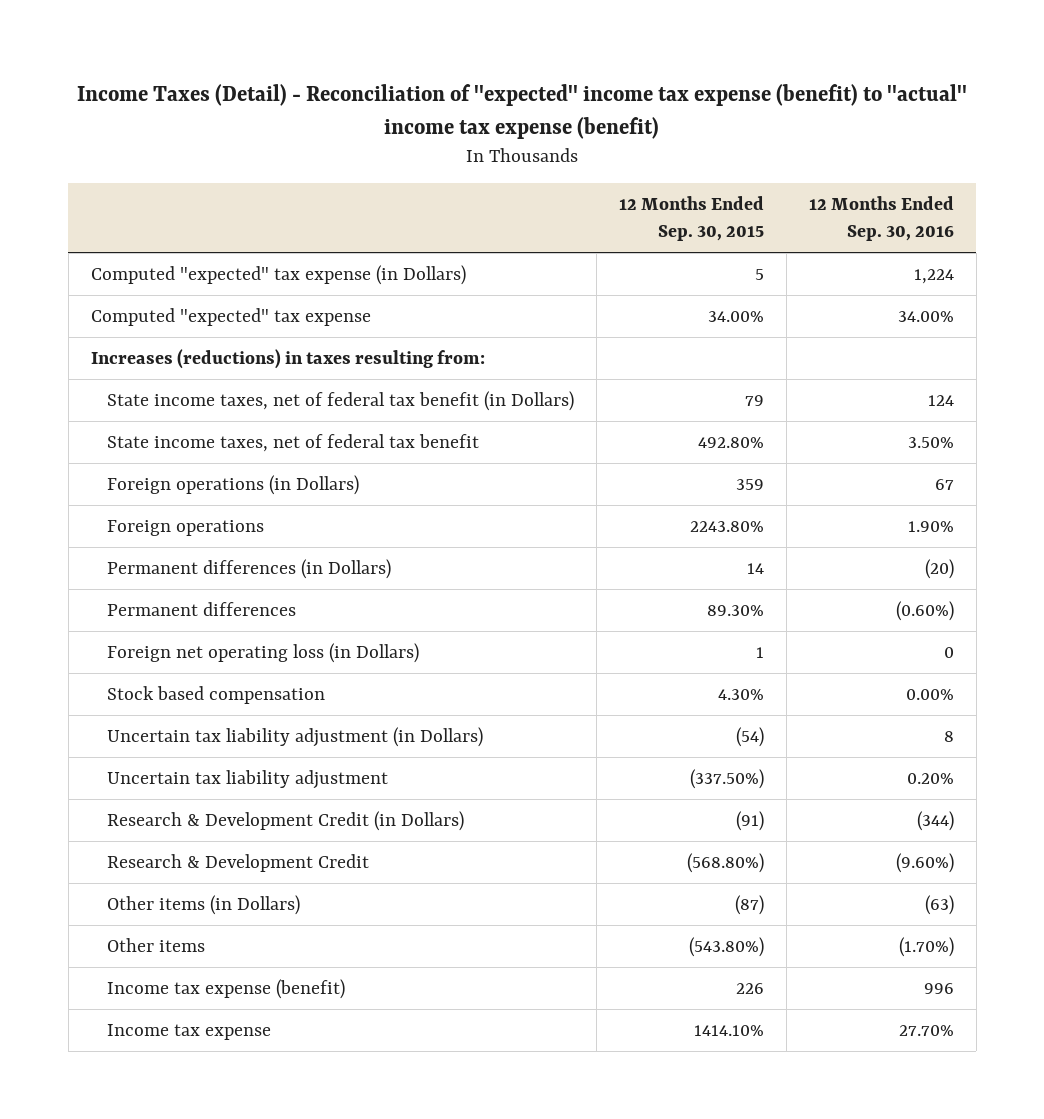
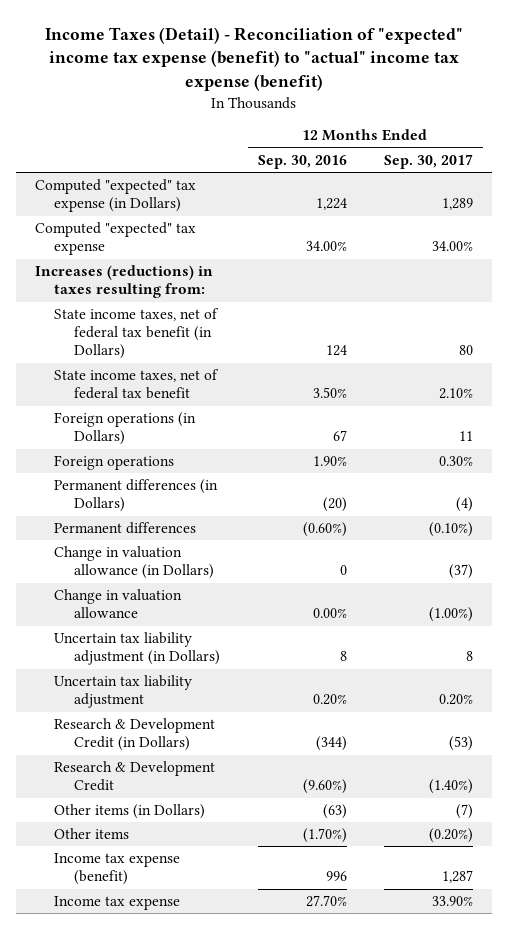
[618,196,764,242] 12 Months Ended Sep. 30, 2015 -> none
none -> [384,153,474,169] Sep. 30, 2017
[107,642,420,663] Foreign net operating loss (in Dollars) -> none
[107,685,326,704] Stock based compensation -> none
none -> [54,546,215,580] Change in valuation allowance (in Dollars)
none -> [54,589,183,619] Change in valuation allowance

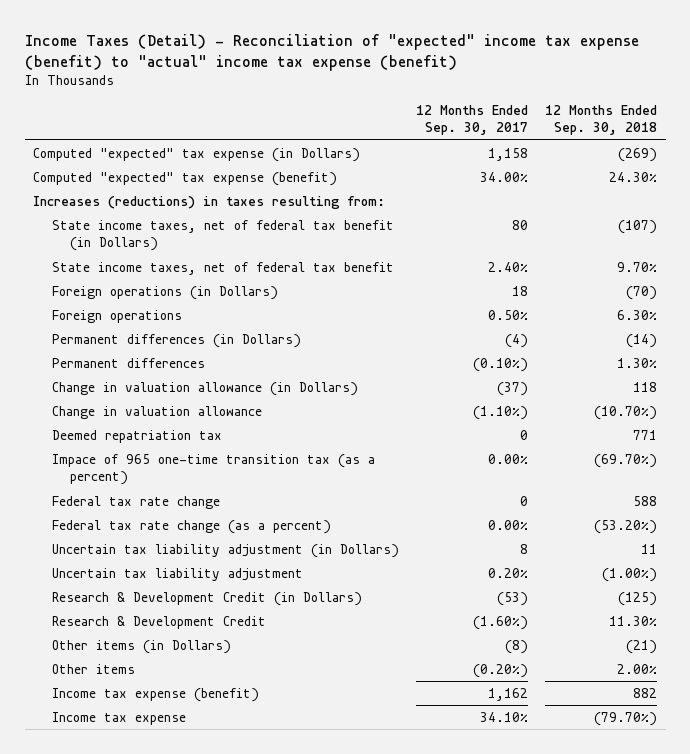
[257,154,347,169] Sep. 30, 2016 -> none
none -> [544,105,657,136] 12 Months Ended Sep. 30, 2018
[442,198,474,211] 1,289 -> [487,147,528,161] 1,158
[34,222,196,256] Computed "expected" tax expense -> [33,171,338,186] Computed "expected" tax expense (benefit)
[439,388,474,400] 2.10% -> [487,261,528,272] 2.40%
[459,431,474,442] 11 -> [511,285,528,296] 18
[439,456,474,467] 0.30% -> [487,309,528,320] 0.50%
[429,607,474,623] (1.00%) -> [472,405,528,420] (1.10%)
none -> [51,429,222,443] Deemed repatriation tax
none -> [51,453,375,486] Impace of 965 one-time transition tax (as a percent)
none -> [51,495,220,509] Federal tax rate change
none -> [51,519,331,534] Federal tax rate change (as a percent)
[429,779,474,795] (1.40%) -> [472,615,528,630] (1.60%)
[456,804,474,820] (7) -> [504,639,528,654] (8)
[442,870,474,884] 1,287 -> [487,687,528,701] 1,162
[432,896,474,907] 33.90% -> [479,711,528,722] 34.10%

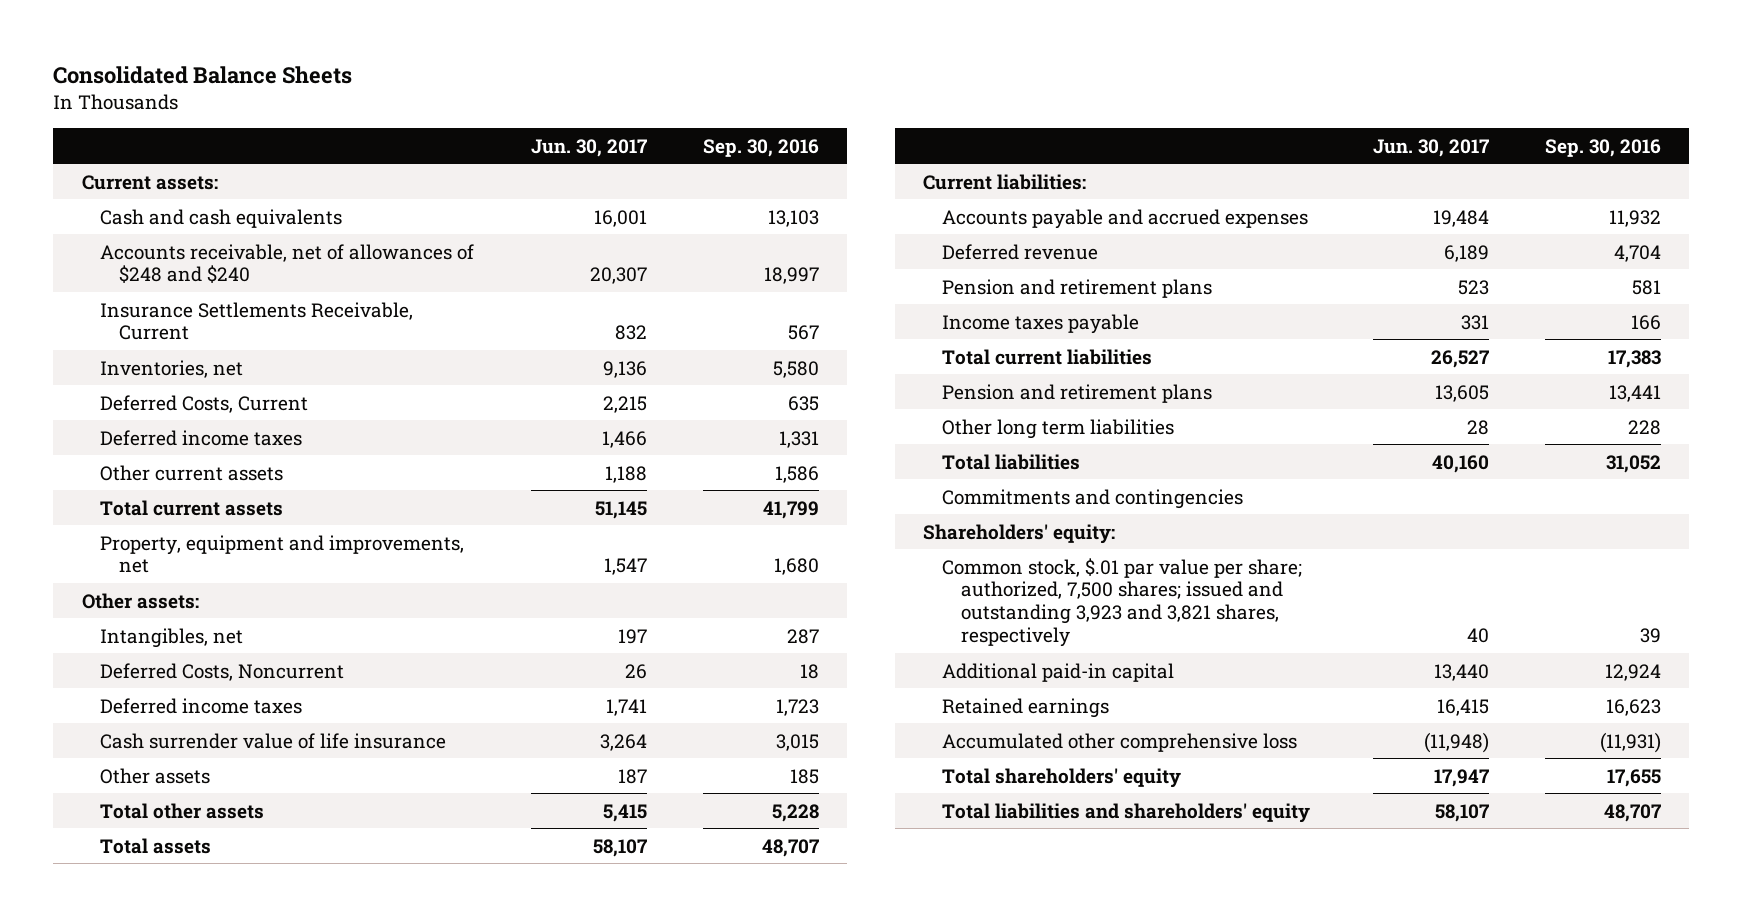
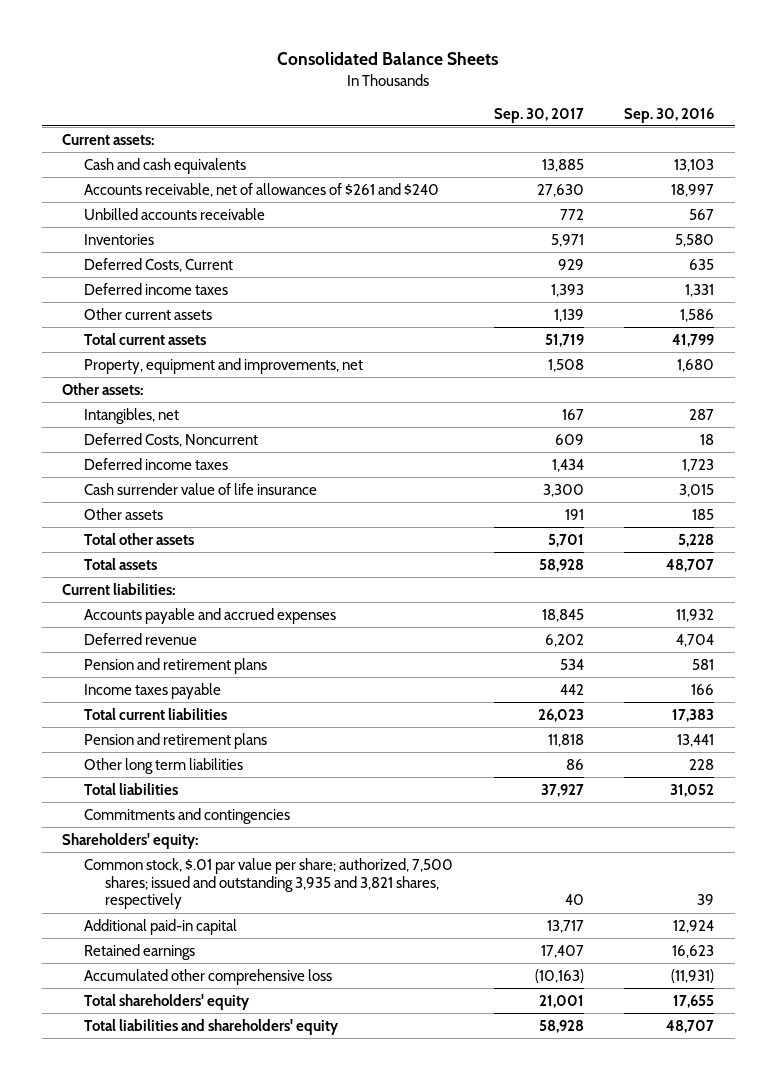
[530,138,647,157] Jun. 30, 2017 -> none
none -> [493,107,584,123] Sep. 30, 2017
[100,243,475,284] Accounts receivable, net of allowances of $248 and $240 -> [83,182,439,197] Accounts receivable, net of allowances of $261 and $240
[100,301,414,341] Insurance Settlements Receivable, Current -> [83,207,265,220] Unbilled accounts receivable
[100,359,244,378] Inventories, net -> [83,233,154,245] Inventories
[942,557,1303,648] Common stock, $.01 par value per share; authorized, 7,500 shares; issued and outstanding 3,923 and 3,821 shares, respectively -> [83,857,453,910] Common stock, $.01 par value per share; authorized, 7,500 shares; issued and outstanding 3,935 and 3,821 shares, respectively

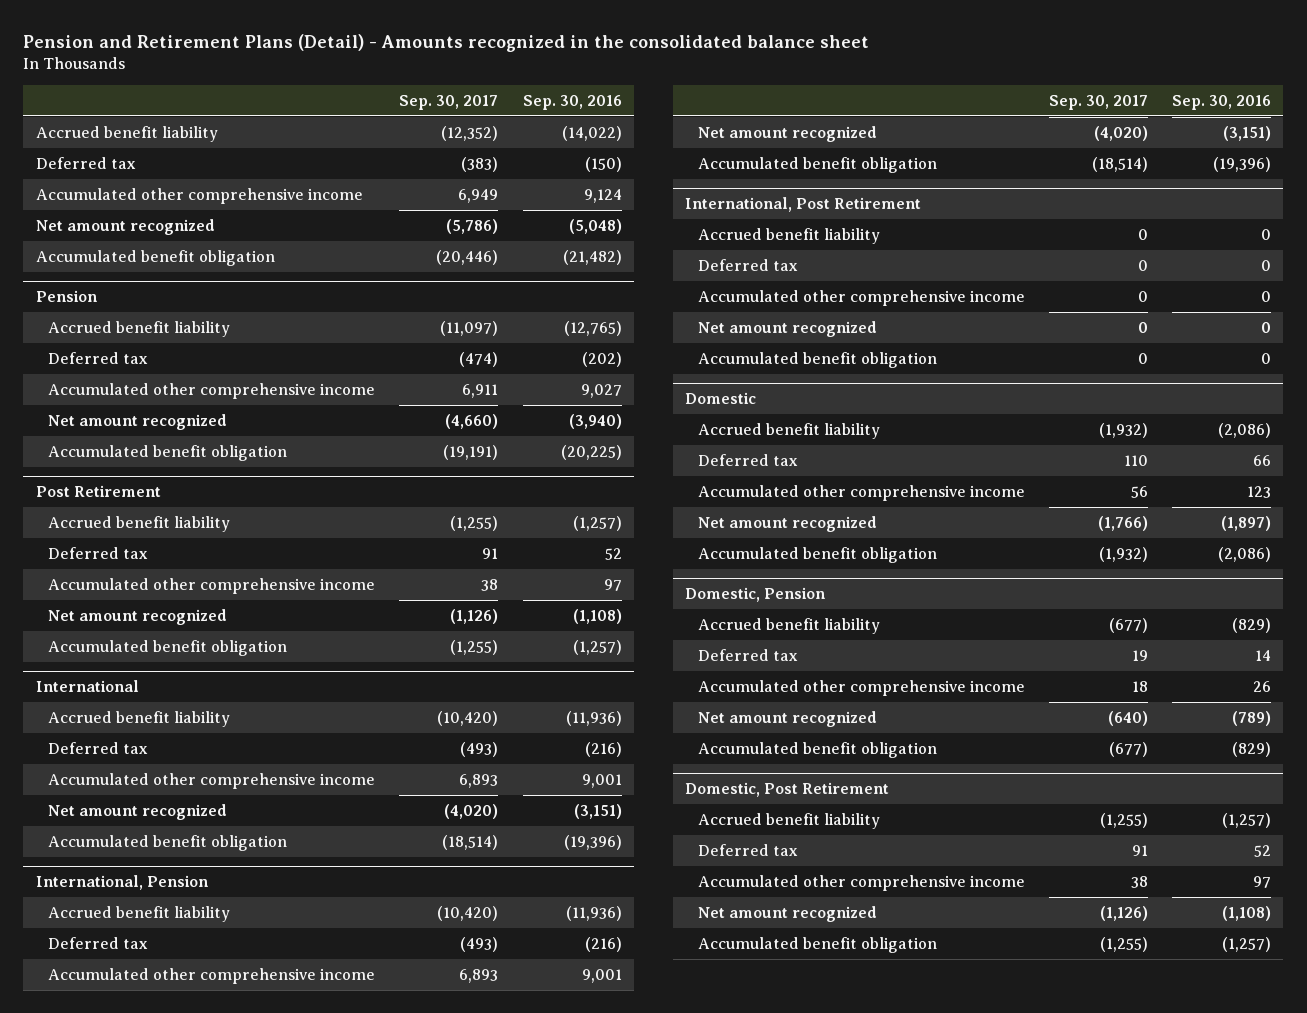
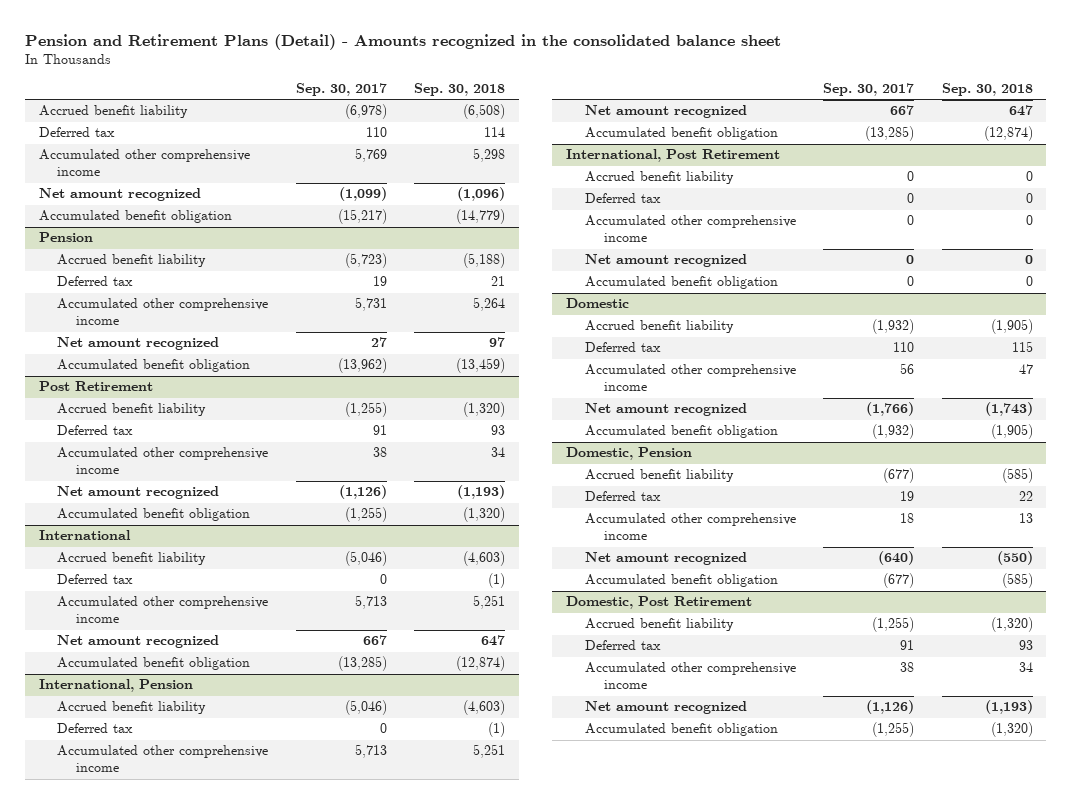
[522,94,622,110] Sep. 30, 2016 -> none
none -> [414,83,506,97] Sep. 30, 2018
[441,125,499,141] (12,352) -> [344,104,387,120] (6,978)
[461,156,499,172] (383) -> [365,127,387,138] 110
[458,188,499,203] 6,949 -> [354,148,387,163] 5,769
[446,218,499,234] (5,786) -> [338,187,387,202] (1,099)
[436,249,499,265] (20,446) -> [337,209,387,225] (15,217)
[440,320,499,336] (11,097) -> [344,253,387,269] (5,723)
[459,351,499,367] (474) -> [372,276,387,287] 19
[462,383,499,398] 6,911 -> [354,297,387,312] 5,731
[445,413,499,429] (4,660) -> [370,337,387,348] 27
[443,444,499,460] (19,191) -> [337,358,387,374] (13,962)
[437,710,499,726] (10,420) -> [344,551,387,567] (5,046)
[460,741,499,757] (493) -> [379,574,387,585] 0
[459,773,499,788] 6,893 -> [354,595,387,610] 5,713
[444,803,499,819] (4,020) -> [362,635,387,646] 667
[442,834,499,850] (18,514) -> [337,656,387,672] (13,285)
[437,905,499,921] (10,420) -> [344,700,387,716] (5,046)
[460,936,499,952] (493) -> [379,723,387,734] 0
[459,968,499,983] 6,893 -> [354,744,387,759] 5,713
[1094,125,1149,141] (4,020) -> [890,105,915,116] 667
[1092,156,1149,172] (18,514) -> [865,126,915,142] (13,285)

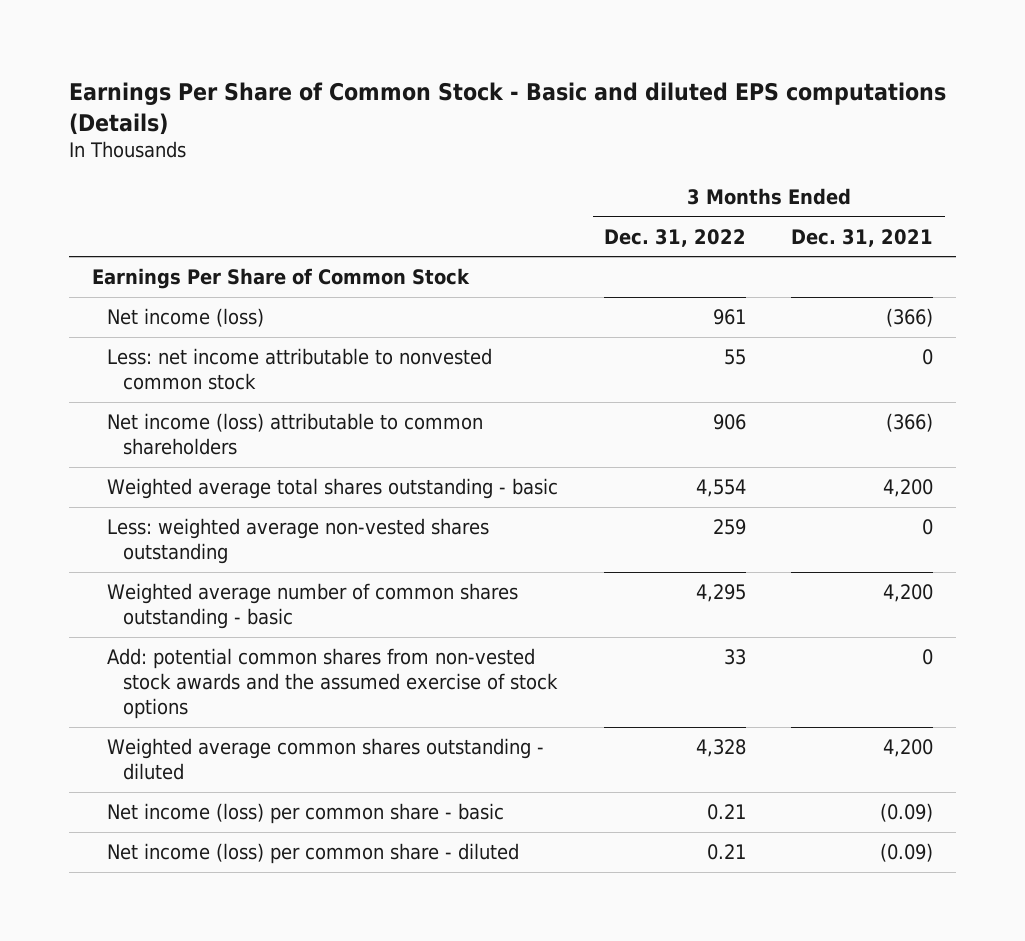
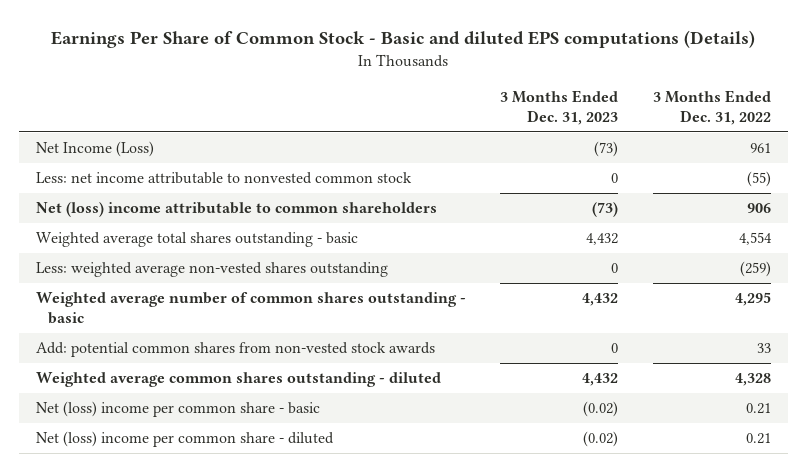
[791,228,934,247] Dec. 31, 2021 -> none
none -> [500,89,619,125] 3 Months Ended Dec. 31, 2023
[91,268,470,290] Earnings Per Share of Common Stock -> none
[107,308,265,328] Net income (loss) -> [35,141,154,158] Net Income (Loss)
[723,349,746,366] 55 -> [747,171,772,188] (55)
[107,413,484,456] Net income (loss) attributable to common shareholders -> [35,202,437,218] Net (loss) income attributable to common shareholders
[712,519,746,536] 259 -> [740,261,772,278] (259)
[107,648,559,720] Add: potential common shares from non-vested stock awards and the assumed exercise of stock options -> [35,342,435,358] Add: potential common shares from non-vested stock awards
[107,803,505,825] Net income (loss) per common share - basic -> [35,401,320,418] Net (loss) income per common share - basic
[107,843,520,865] Net income (loss) per common share - diluted -> [35,431,334,448] Net (loss) income per common share - diluted

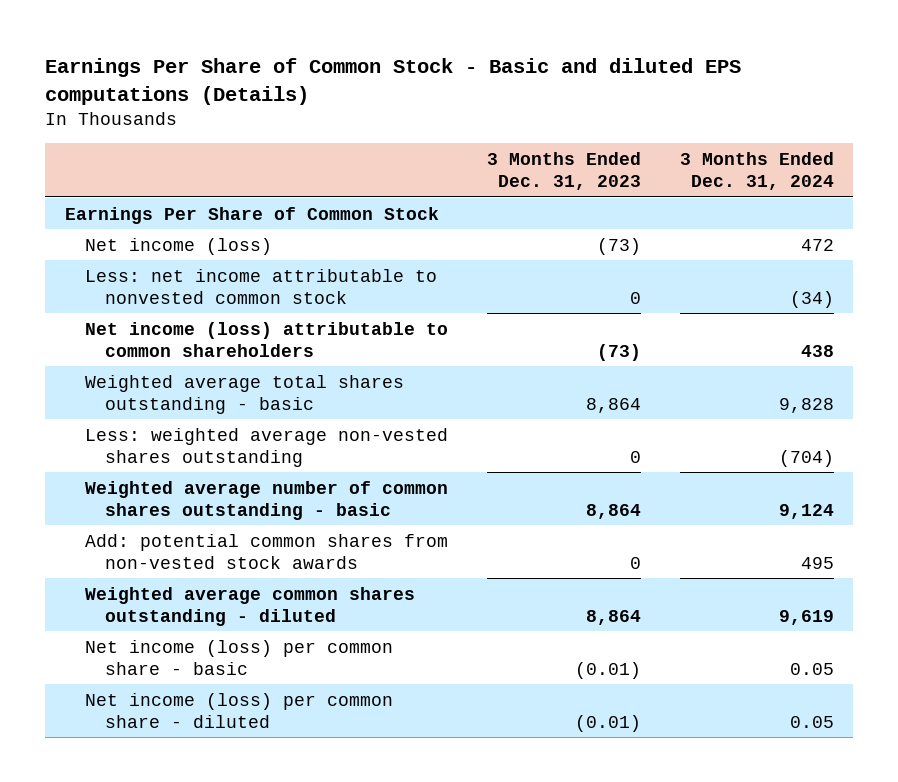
[653,89,772,125] 3 Months Ended Dec. 31, 2022 -> none
none -> [679,151,834,191] 3 Months Ended Dec. 31, 2024
none -> [64,206,439,224] Earnings Per Share of Common Stock
[35,141,154,158] Net Income (Loss) -> [84,237,272,255] Net income (loss)
[35,202,437,218] Net (loss) income attributable to common shareholders -> [84,321,448,357] Net income (loss) attributable to common shareholders
[586,233,619,246] 4,432 -> [585,397,641,413] 8,864
[582,293,619,307] 4,432 -> [585,503,641,519] 8,864
[582,373,619,387] 4,432 -> [585,609,641,625] 8,864
[35,401,320,418] Net (loss) income per common share - basic -> [84,639,393,675] Net income (loss) per common share - basic
[583,401,619,418] (0.02) -> [574,661,641,679] (0.01)
[35,431,334,448] Net (loss) income per common share - diluted -> [84,692,393,728] Net income (loss) per common share - diluted
[583,431,619,448] (0.02) -> [574,714,641,732] (0.01)

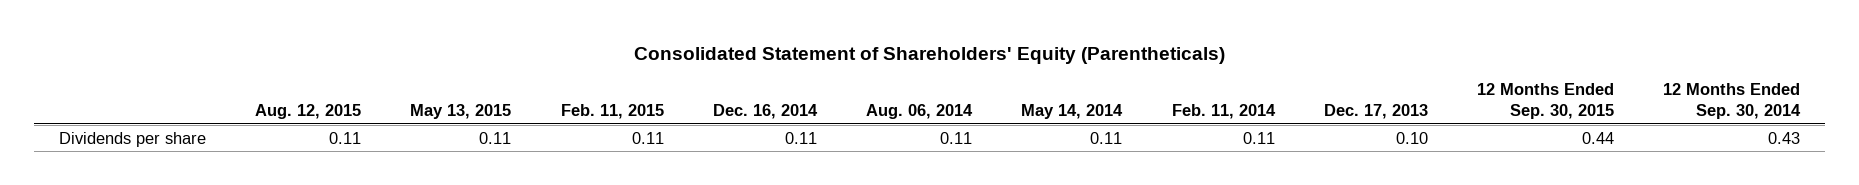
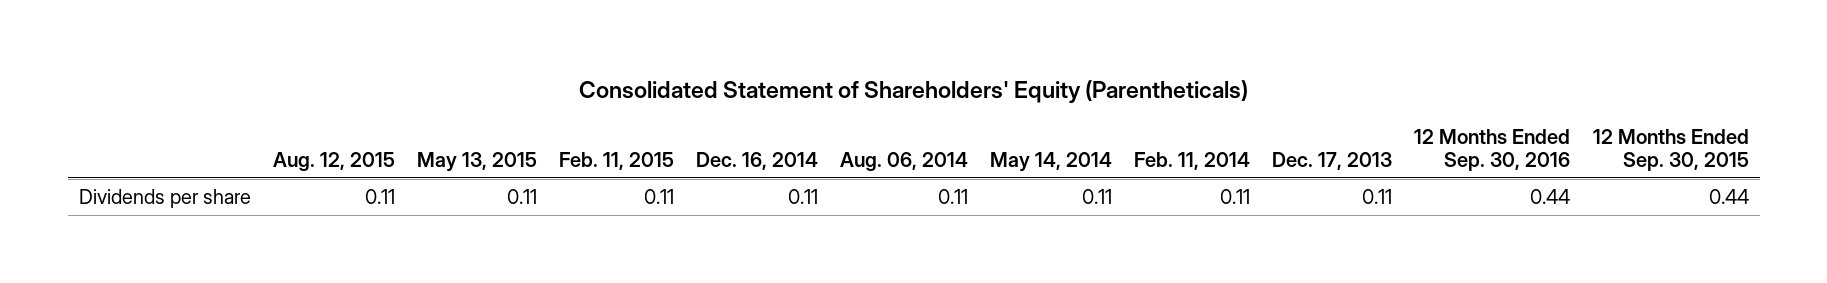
[1663,83,1802,120] 12 Months Ended Sep. 30, 2014 -> none
none -> [1414,128,1571,171] 12 Months Ended Sep. 30, 2016
[1395,131,1428,144] 0.10 -> [1362,189,1393,205] 0.11

